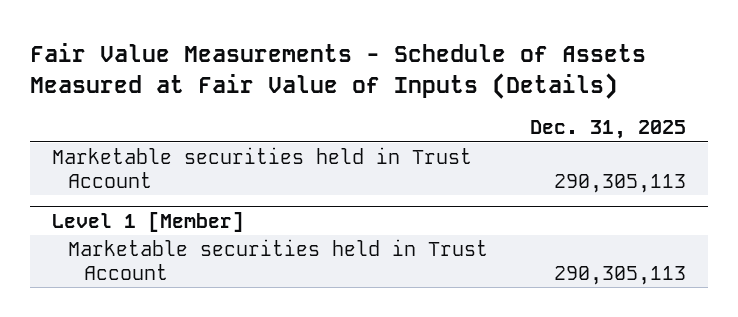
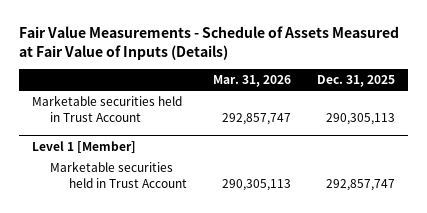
none -> [212,74,291,87] Mar. 31, 2026
[554,265,687,285] 290,305,113 -> [326,178,396,191] 292,857,747

